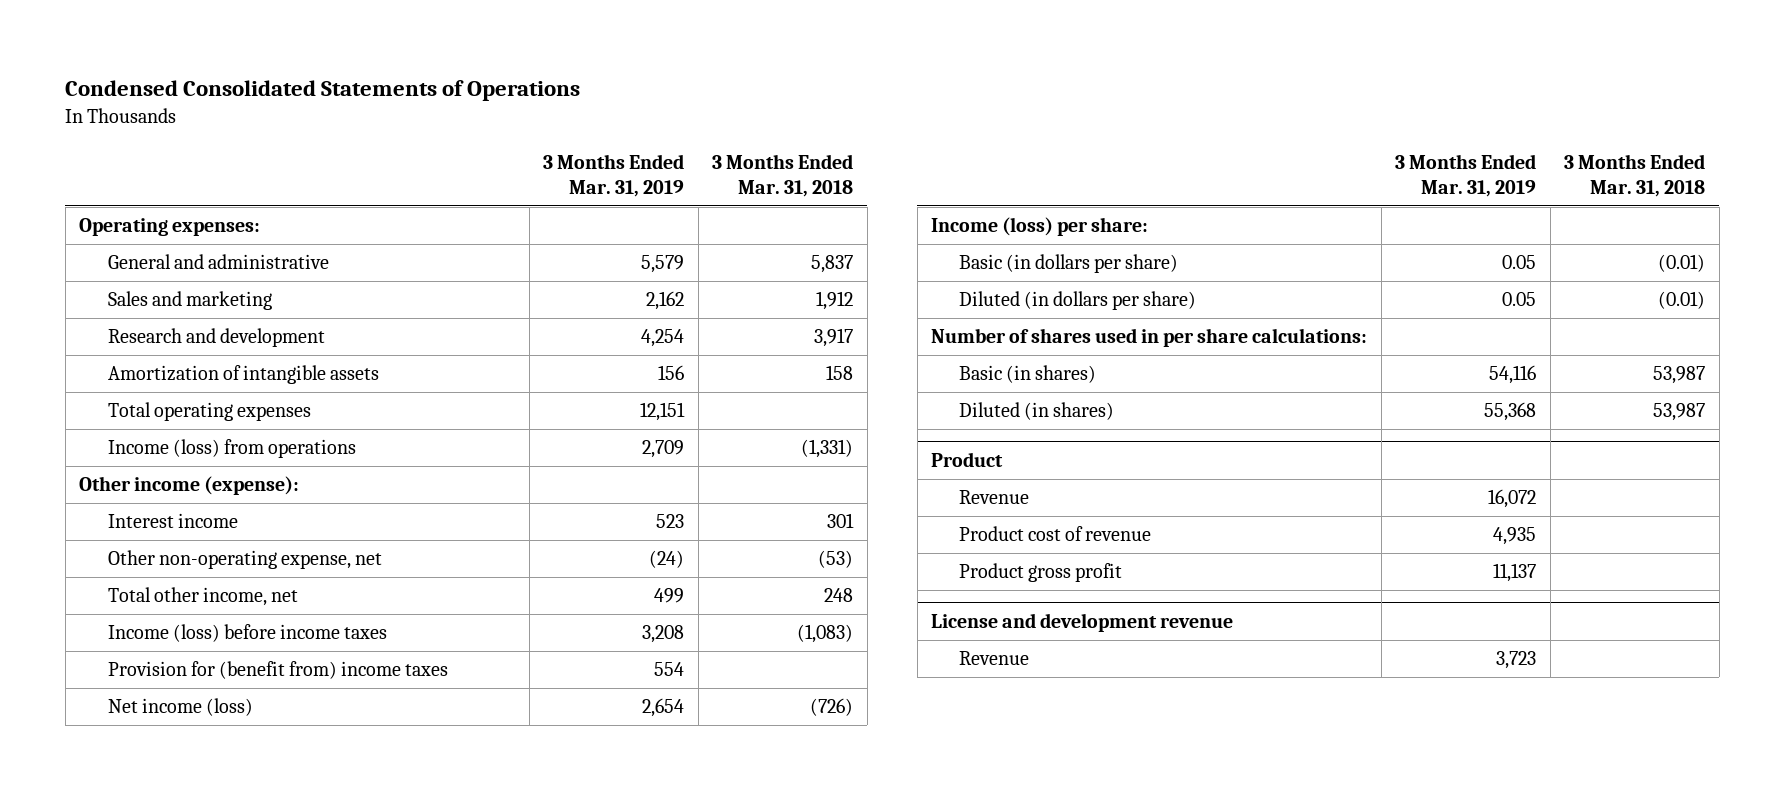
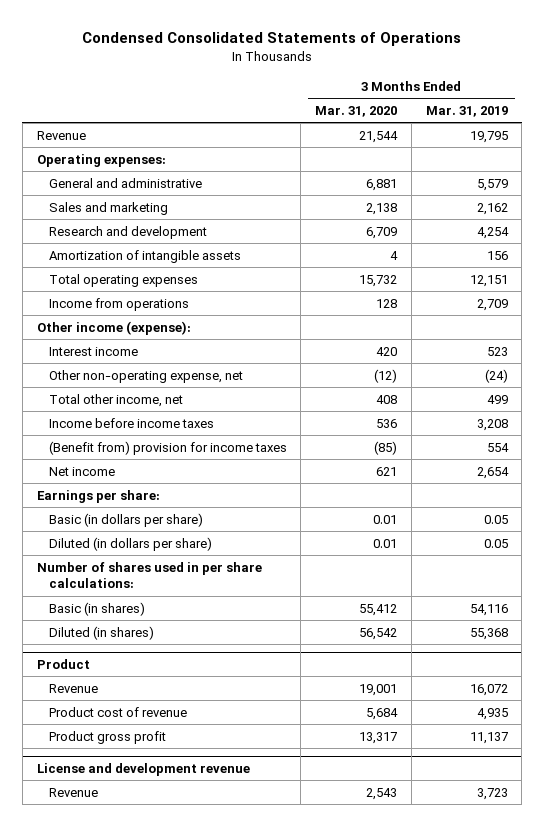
[712,153,854,198] 3 Months Ended Mar. 31, 2018 -> none
none -> [315,105,398,117] Mar. 31, 2020
none -> [36,130,86,140] Revenue
[107,439,356,459] Income (loss) from operations -> [48,297,189,311] Income from operations
[107,624,387,643] Income (loss) before income taxes -> [48,417,214,428] Income before income taxes
[107,661,448,680] Provision for (benefit from) income taxes -> [48,440,287,455] (Benefit from) provision for income taxes
[107,698,253,717] Net income (loss) -> [48,466,115,476] Net income
[931,217,1149,237] Income (loss) per share: -> [36,489,160,503] Earnings per share:

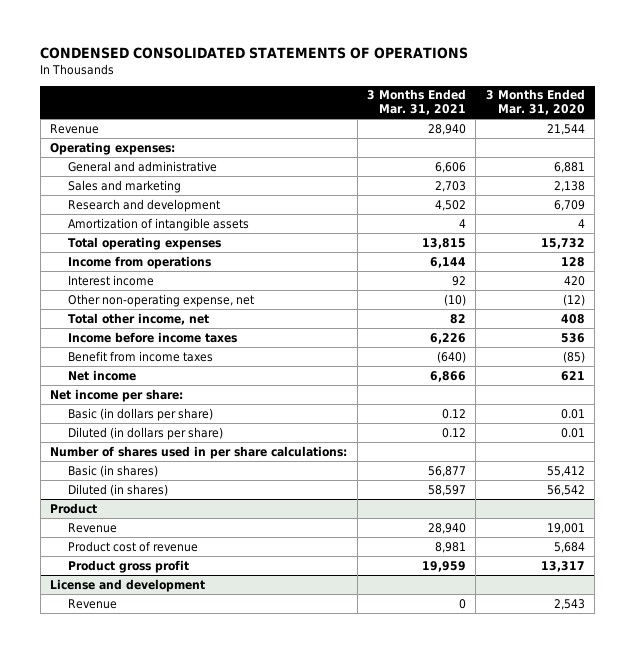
[82,32,462,47] Condensed Consolidated Statements of Operations -> [40,47,469,60] CONDENSED CONSOLIDATED STATEMENTS OF OPERATIONS
[425,105,508,117] Mar. 31, 2019 -> none
none -> [367,89,467,116] 3 Months Ended Mar. 31, 2021
[36,320,191,335] Other income (expense): -> none
[48,440,287,455] (Benefit from) provision for income taxes -> [67,350,213,362] Benefit from income taxes
[36,489,160,503] Earnings per share: -> [50,388,184,402] Net income per share:
[36,763,250,777] License and development revenue -> [50,578,206,592] License and development

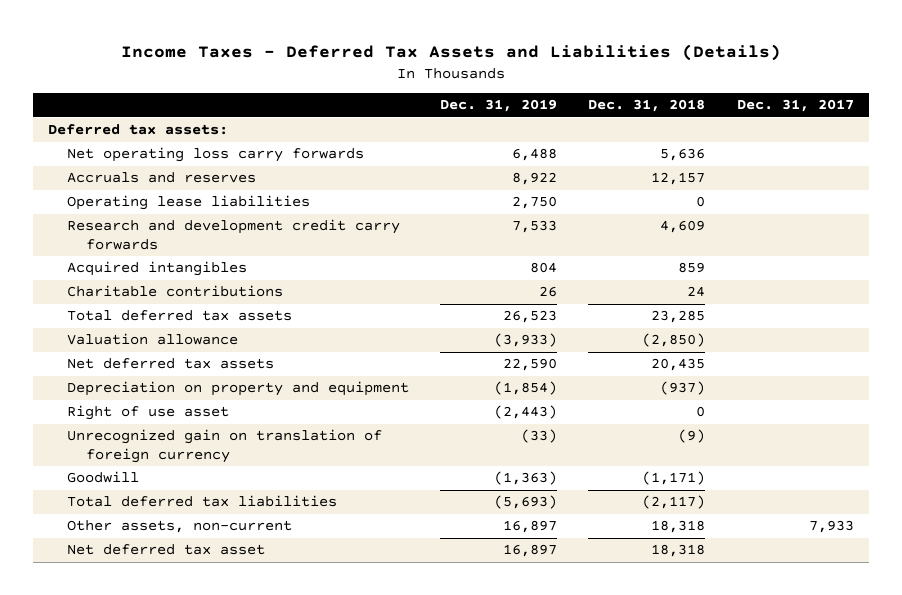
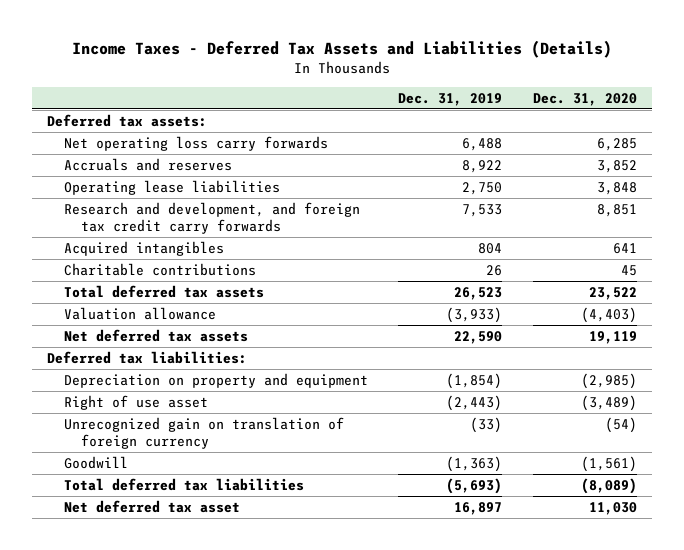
[588,99,706,113] Dec. 31, 2018 -> none
[736,99,854,113] Dec. 31, 2017 -> none
none -> [532,92,637,106] Dec. 31, 2020
[67,219,401,251] Research and development credit carry forwards -> [63,202,360,234] Research and development, and foreign tax credit carry forwards
none -> [47,351,248,365] Deferred tax liabilities:
[67,520,293,534] Other assets, non-current -> none

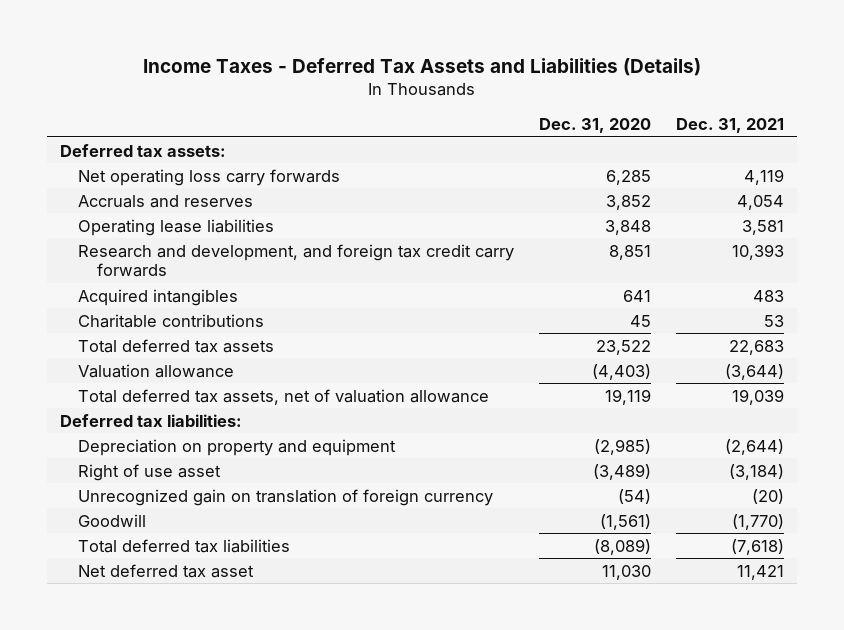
[398,92,503,106] Dec. 31, 2019 -> none
none -> [676,118,785,134] Dec. 31, 2021
[63,329,248,343] Net deferred tax assets -> [78,388,490,405] Total deferred tax assets, net of valuation allowance

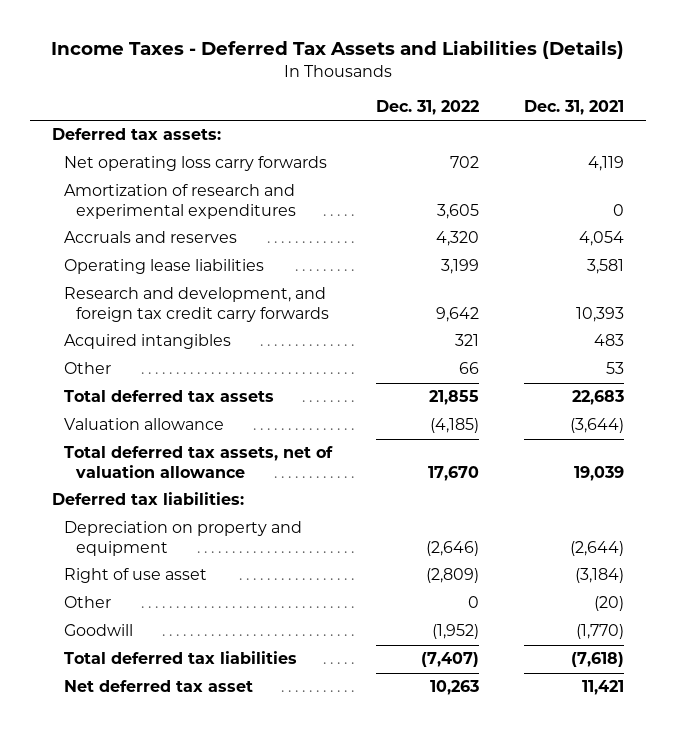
[539,118,652,134] Dec. 31, 2020 -> none
none -> [376,100,480,116] Dec. 31, 2022
none -> [63,184,296,219] Amortization of research and experimental expenditures
[78,313,265,328] Charitable contributions -> none
none -> [63,362,111,375] Other
[78,488,494,506] Unrecognized gain on translation of foreign currency -> none
none -> [63,596,111,609] Other

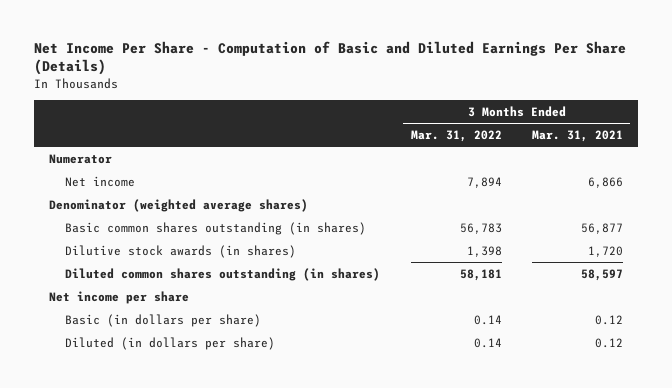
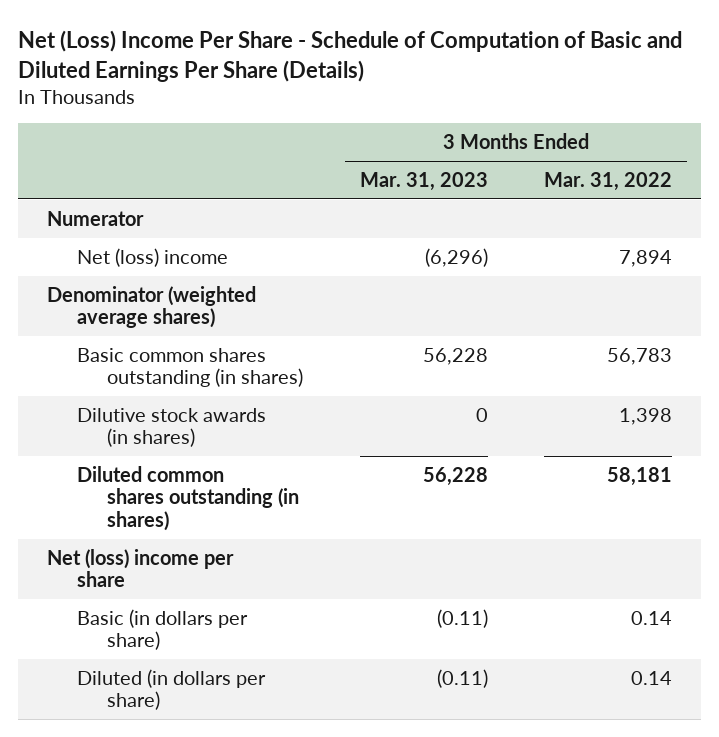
[33,40,626,76] Net Income Per Share - Computation of Basic and Diluted Earnings Per Share (Details) -> [18,30,683,83] Net (Loss) Income Per Share - Schedule of Computation of Basic and Diluted Earnings Per Share (Details)
[531,130,623,143] Mar. 31, 2021 -> none
none -> [359,171,488,191] Mar. 31, 2023
[65,175,136,187] Net income -> [76,247,228,267] Net (loss) income
[48,290,189,304] Net income per share -> [46,548,234,588] Net (loss) income per share

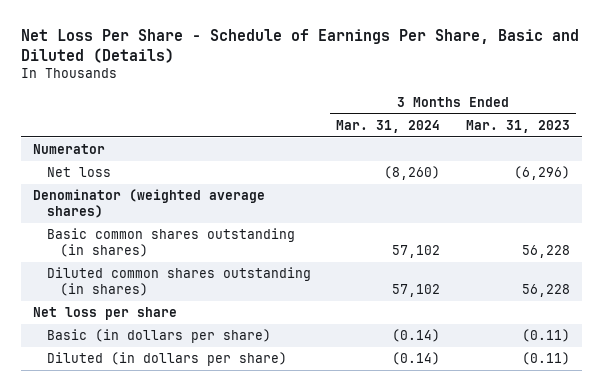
[18,30,683,83] Net (Loss) Income Per Share - Schedule of Computation of Basic and Diluted Earnings Per Share (Details) -> [20,28,579,63] Net Loss Per Share - Schedule of Earnings Per Share, Basic and Diluted (Details)
[544,171,673,191] Mar. 31, 2022 -> none
none -> [336,119,441,133] Mar. 31, 2024
[76,247,228,267] Net (loss) income -> [46,167,111,178] Net loss
[76,407,266,448] Dilutive stock awards (in shares) -> none
[46,548,234,588] Net (loss) income per share -> [33,307,178,321] Net loss per share

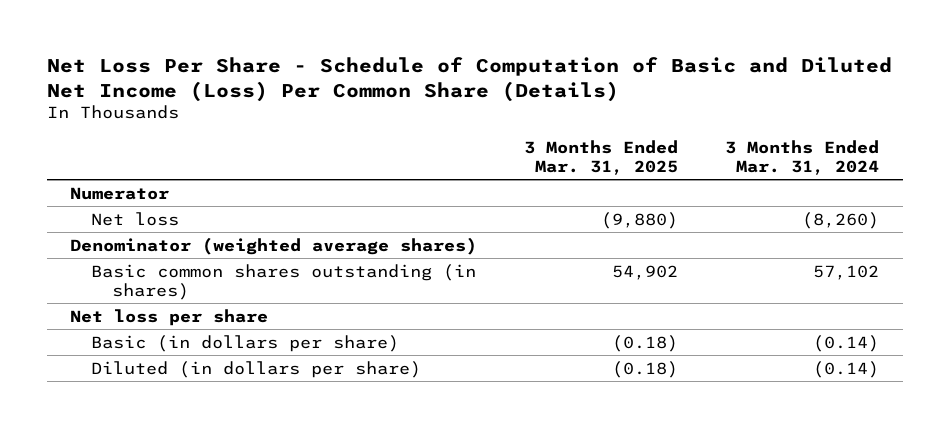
[20,28,579,63] Net Loss Per Share - Schedule of Earnings Per Share, Basic and Diluted (Details) -> [46,56,892,102] Net Loss Per Share - Schedule of Computation of Basic and Diluted Net Income (Loss) Per Common Share (Details)
[465,119,570,133] Mar. 31, 2023 -> none
none -> [524,139,679,175] 3 Months Ended Mar. 31, 2025
[46,267,311,297] Diluted common shares outstanding (in shares) -> none

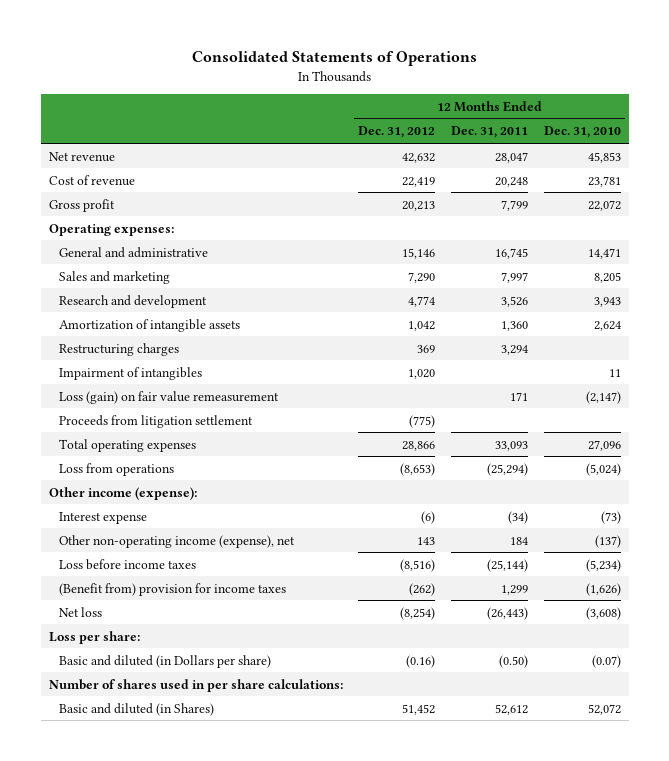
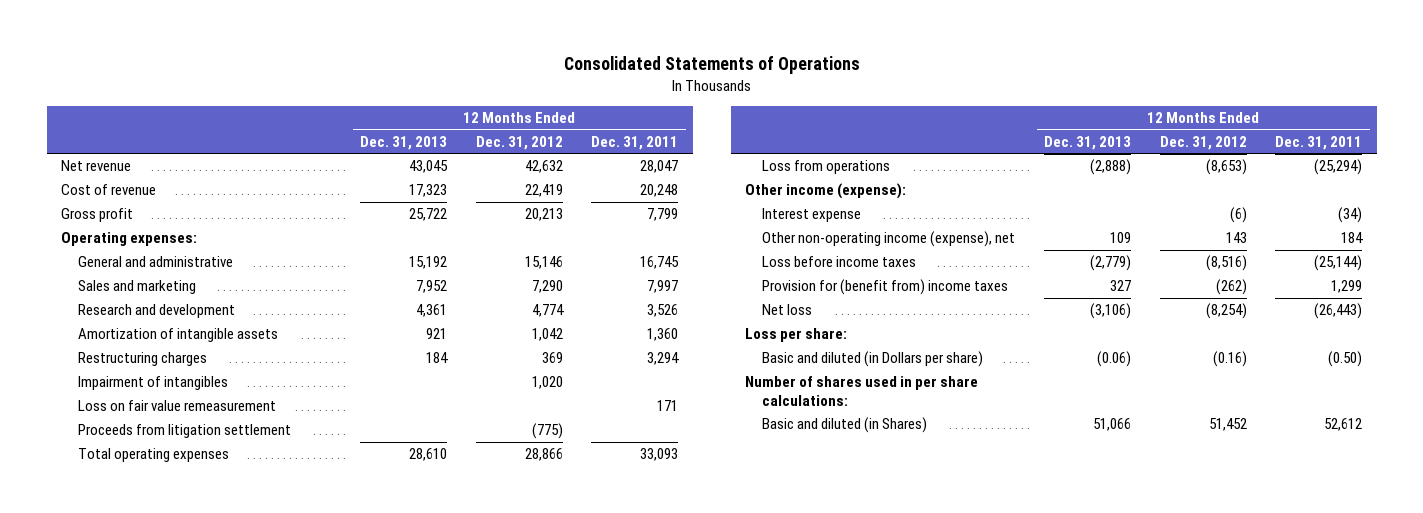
[543,126,621,139] Dec. 31, 2010 -> none
none -> [360,135,448,150] Dec. 31, 2013
[58,390,279,404] Loss (gain) on fair value remeasurement -> [78,400,277,412] Loss on fair value remeasurement
[58,582,286,596] (Benefit from) provision for income taxes -> [762,279,1009,296] Provision for (benefit from) income taxes

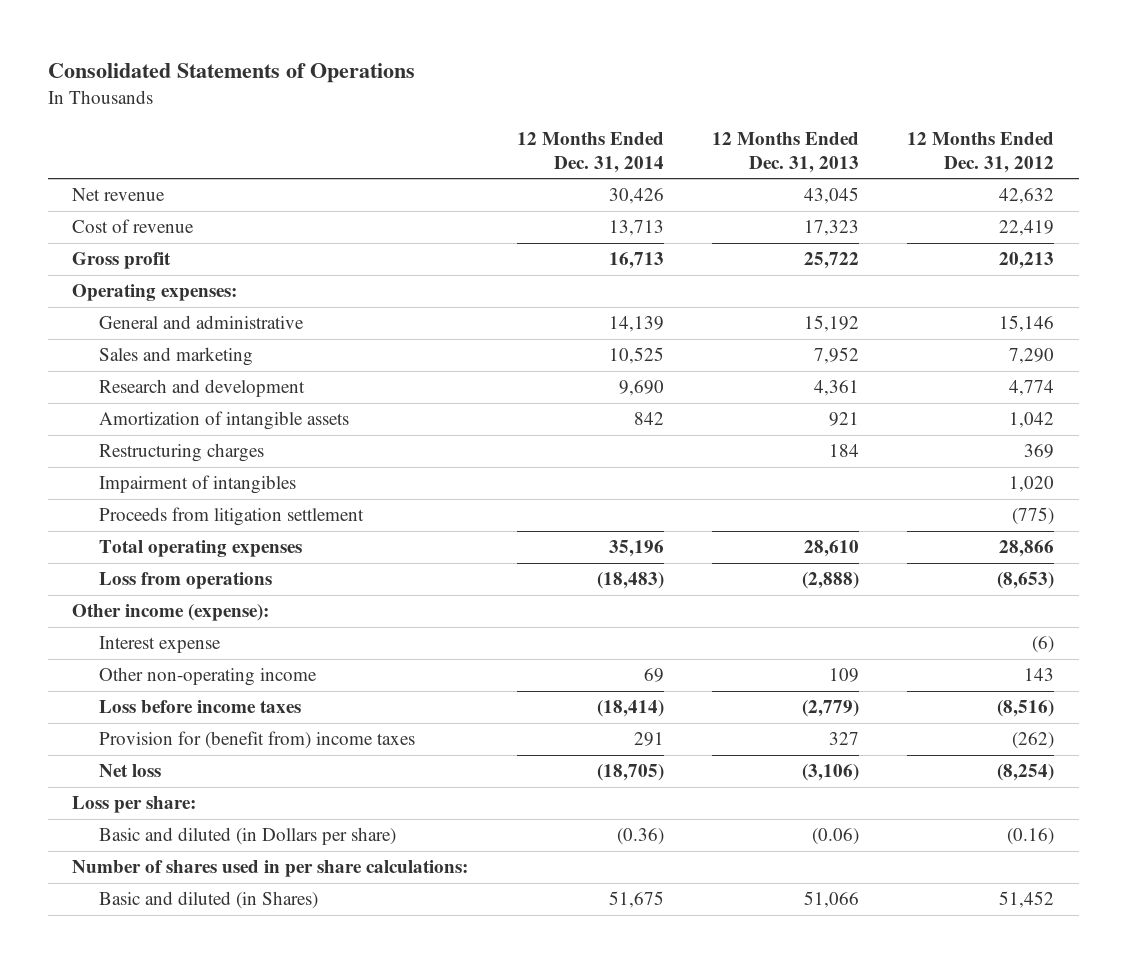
[591,135,679,150] Dec. 31, 2011 -> none
none -> [516,131,664,173] 12 Months Ended Dec. 31, 2014
[78,400,277,412] Loss on fair value remeasurement -> none
[762,231,1016,248] Other non-operating income (expense), net -> [98,667,317,687] Other non-operating income

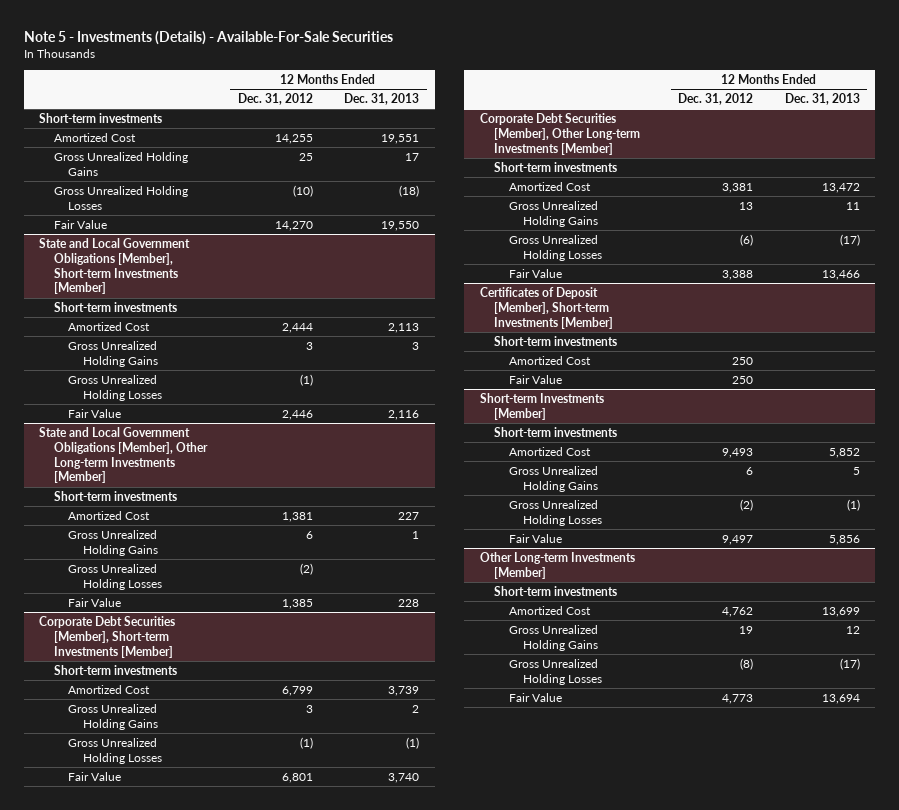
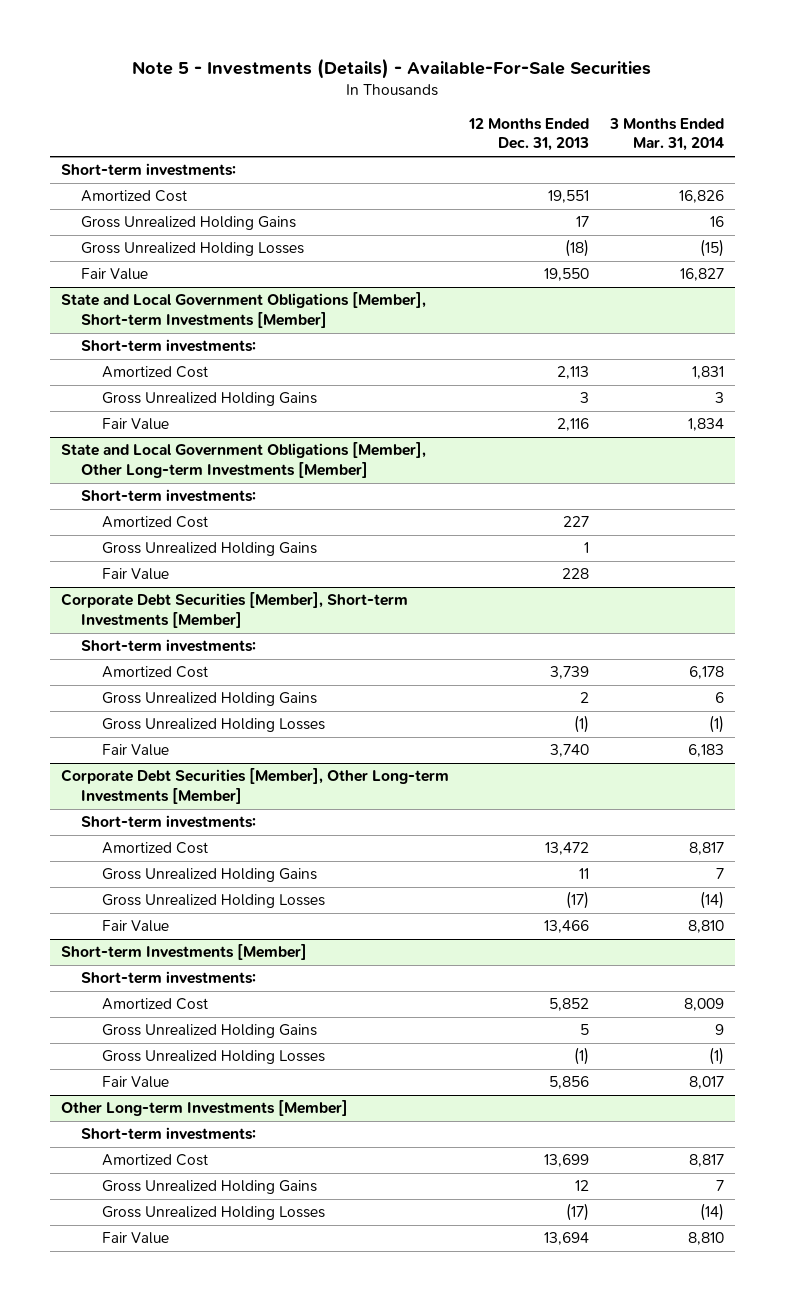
[237,92,313,105] Dec. 31, 2012 -> none
none -> [609,118,725,152] 3 Months Ended Mar. 31, 2014
[39,112,163,123] Short-term investments -> [60,163,236,177] Short-term investments:
[53,301,177,312] Short-term investments -> [81,339,257,353] Short-term investments:
[68,374,162,401] Gross Unrealized Holding Losses -> none
[53,490,177,501] Short-term investments -> [81,489,257,503] Short-term investments:
[68,563,162,590] Gross Unrealized Holding Losses -> none
[53,664,177,675] Short-term investments -> [81,639,257,653] Short-term investments:
[494,161,618,172] Short-term investments -> [81,815,257,829] Short-term investments:
[479,286,614,329] Certificates of Deposit [Member], Short-term Investments [Member] -> none
[494,335,618,346] Short-term investments -> none
[508,355,591,365] Amortized Cost -> none
[508,374,562,384] Fair Value -> none
[494,426,618,437] Short-term investments -> [81,971,257,985] Short-term investments:
[494,585,618,596] Short-term investments -> [81,1127,257,1141] Short-term investments:

